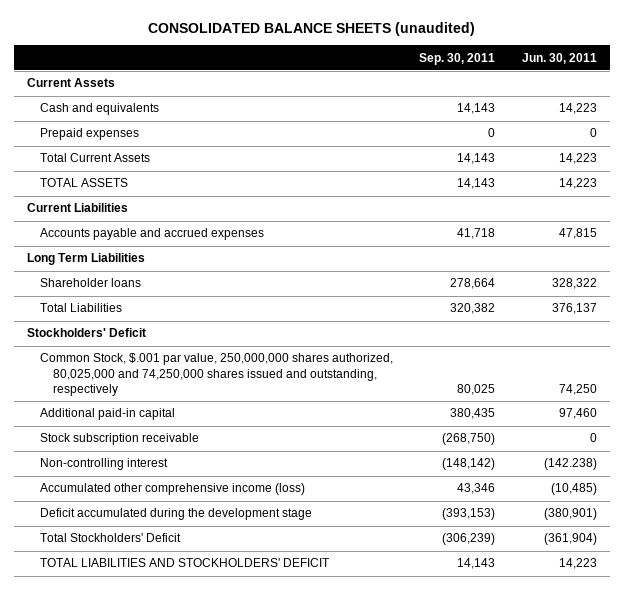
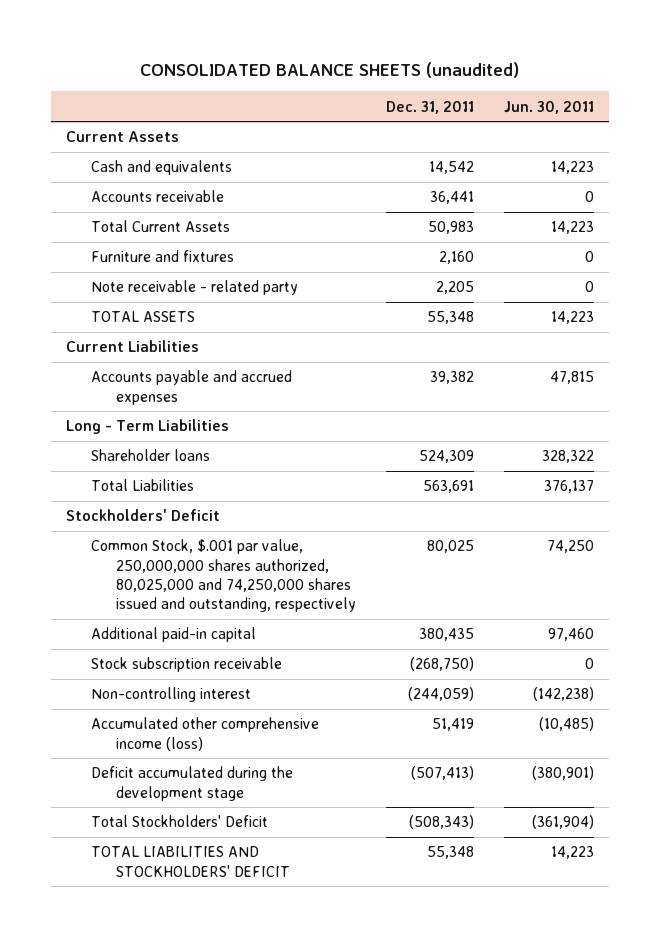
[419,52,496,65] Sep. 30, 2011 -> none
none -> [386,100,475,114] Dec. 31, 2011
[40,128,140,141] Prepaid expenses -> none
none -> [91,190,225,203] Accounts receivable
none -> [91,250,235,263] Furniture and fixtures
none -> [91,280,299,296] Note receivable - related party
[27,253,146,266] Long Term Liabilities -> [66,419,230,435] Long - Term Liabilities
[543,458,597,471] (142.238) -> [533,687,595,702] (142,238)

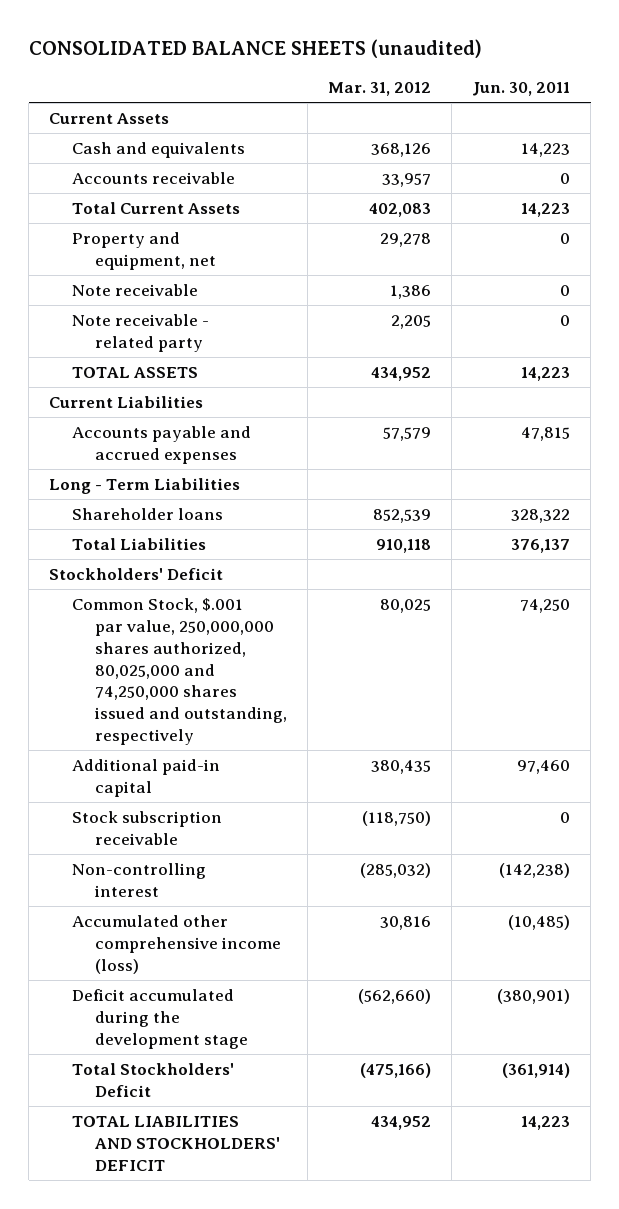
[386,100,475,114] Dec. 31, 2011 -> none
none -> [327,82,431,97] Mar. 31, 2012
[91,250,235,263] Furniture and fixtures -> [71,231,216,270] Property and equipment, net
none -> [71,283,198,296] Note receivable
[532,815,595,830] (361,904) -> [502,1062,571,1078] (361,914)

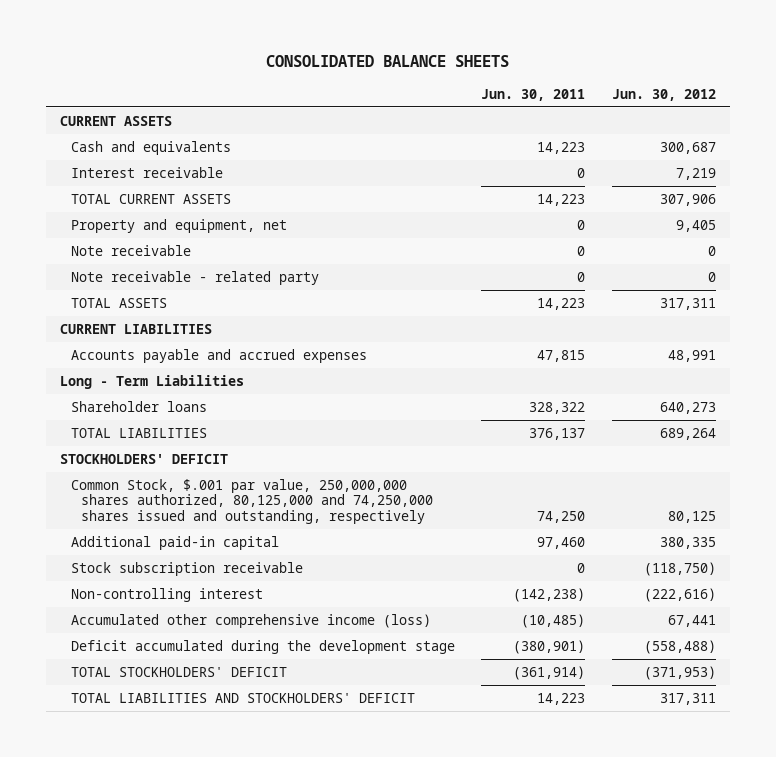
[28,39,482,59] CONSOLIDATED BALANCE SHEETS (unaudited) -> [266,55,510,68] CONSOLIDATED BALANCE SHEETS
[327,82,431,97] Mar. 31, 2012 -> none
none -> [612,88,717,101] Jun. 30, 2012
[49,112,170,124] Current Assets -> [59,115,172,126] CURRENT ASSETS
[71,171,235,184] Accounts receivable -> none
none -> [70,166,223,178] Interest receivable
[71,201,240,214] Total Current Assets -> [70,193,231,204] TOTAL CURRENT ASSETS
[49,395,204,408] Current Liabilities -> [59,323,212,334] CURRENT LIABILITIES
[71,537,206,550] Total Liabilities -> [70,427,207,438] TOTAL LIABILITIES
[49,567,224,580] Stockholders' Deficit -> [59,453,228,464] STOCKHOLDERS' DEFICIT
[71,597,287,746] Common Stock, $.001 par value, 250,000,000 shares authorized, 80,025,000 and 74,250,000 shares issued and outstanding, respectively -> [70,478,434,525] Common Stock, $.001 par value, 250,000,000 shares authorized, 80,125,000 and 74,250,000 shares issued and outstanding, respectively
[71,1062,234,1097] Total Stockholders' Deficit -> [70,666,287,677] TOTAL STOCKHOLDERS' DEFICIT

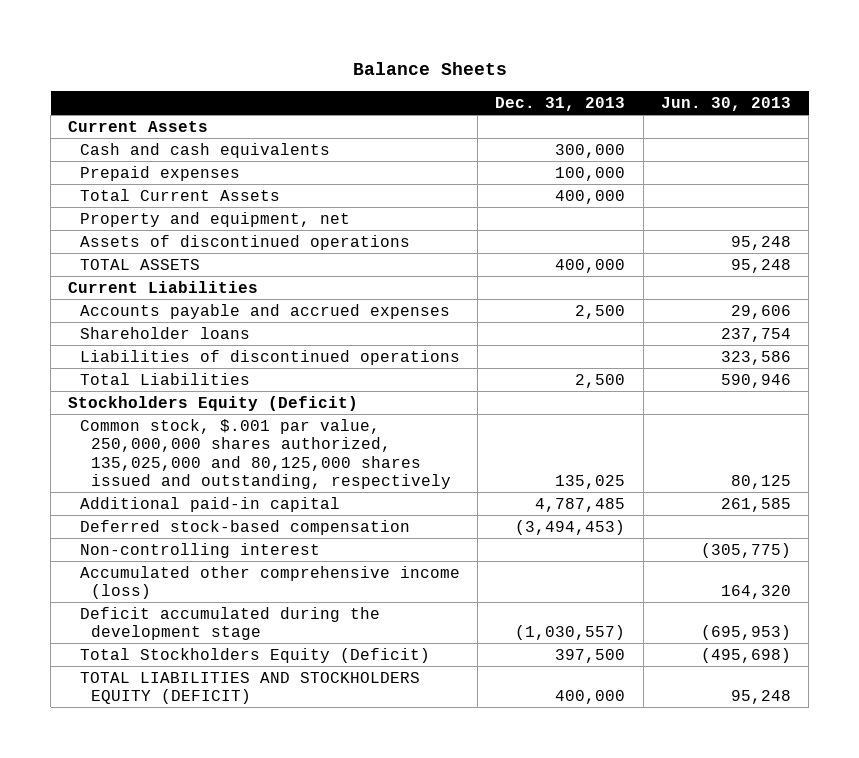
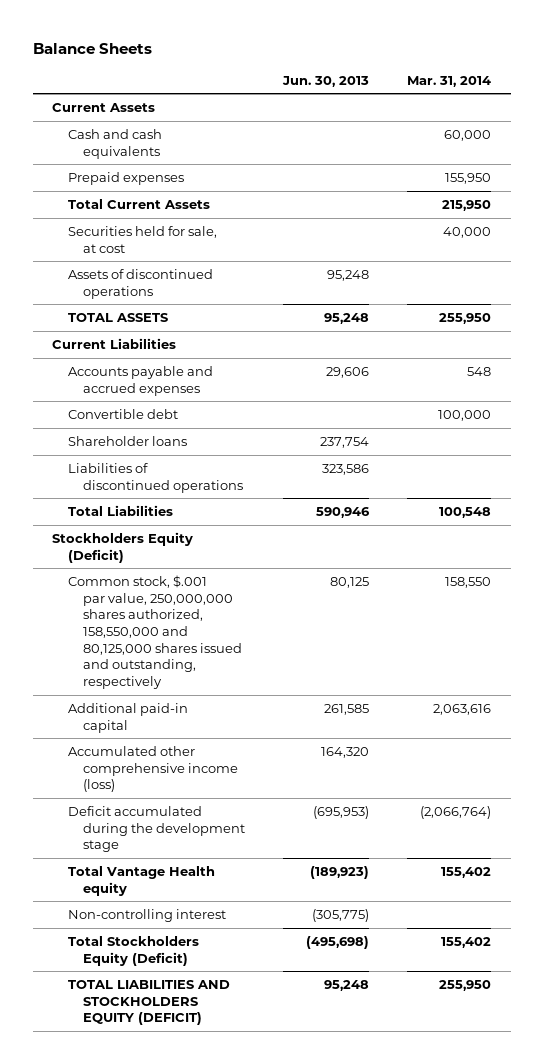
[495,96,626,111] Dec. 31, 2013 -> none
none -> [407,75,492,87] Mar. 31, 2014
[79,211,350,227] Property and equipment, net -> none
none -> [67,225,217,253] Securities held for sale, at cost
none -> [67,408,178,419] Convertible debt
[79,418,452,489] Common stock, $.001 par value, 250,000,000 shares authorized, 135,025,000 and 80,125,000 shares issued and outstanding, respectively -> [67,574,242,690] Common stock, $.001 par value, 250,000,000 shares authorized, 158,550,000 and 80,125,000 shares issued and outstanding, respectively
[79,519,410,535] Deferred stock-based compensation -> none
none -> [67,865,215,896] Total Vantage Health equity
[79,542,320,558] Non-controlling interest -> [67,908,226,922] Non-controlling interest

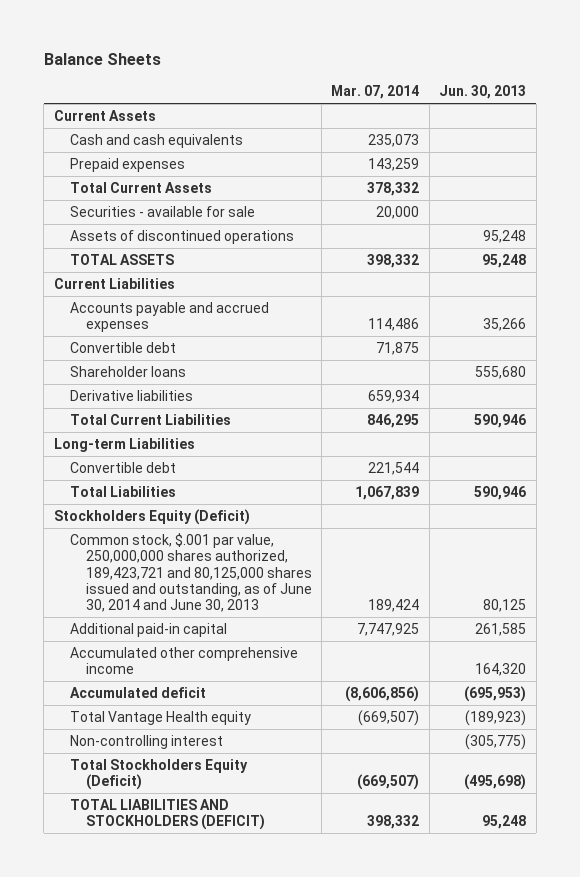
[407,75,492,87] Mar. 31, 2014 -> none
none -> [331,85,420,100] Mar. 07, 2014
[67,225,217,253] Securities held for sale, at cost -> [69,205,255,217] Securities - available for sale
[326,366,370,378] 29,606 -> [483,318,527,332] 35,266
[67,462,243,493] Liabilities of discontinued operations -> none
[320,436,370,448] 237,754 -> [475,365,527,379] 555,680
none -> [69,389,193,401] Derivative liabilities
none -> [69,413,231,425] Total Current Liabilities
none -> [53,437,195,452] Long-term Liabilities
none -> [69,461,176,473] Convertible debt
[67,574,242,690] Common stock, $.001 par value, 250,000,000 shares authorized, 158,550,000 and 80,125,000 shares issued and outstanding, respectively -> [69,532,312,613] Common stock, $.001 par value, 250,000,000 shares authorized, 189,423,721 and 80,125,000 shares issued and outstanding, as of June 30, 2014 and June 30, 2013
[67,745,238,793] Accumulated other comprehensive income (loss) -> [69,646,298,675] Accumulated other comprehensive income
[67,805,245,853] Deficit accumulated during the development stage -> [69,686,206,698] Accumulated deficit
[67,979,230,1026] TOTAL LIABILITIES AND STOCKHOLDERS EQUITY (DEFICIT) -> [69,798,265,831] TOTAL LIABILITIES AND STOCKHOLDERS (DEFICIT)

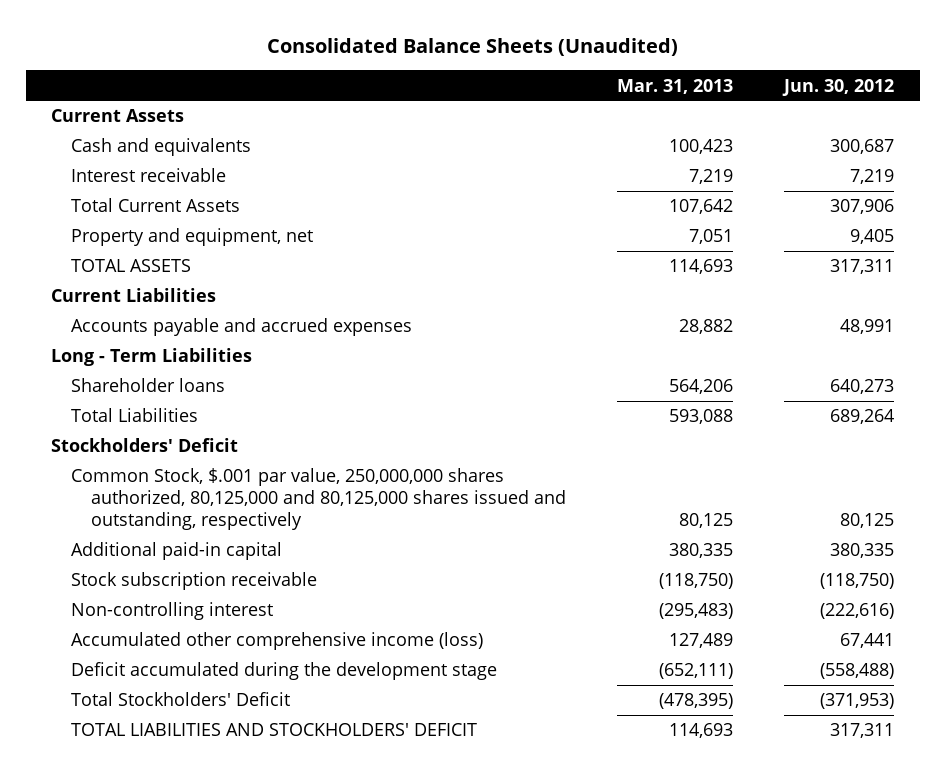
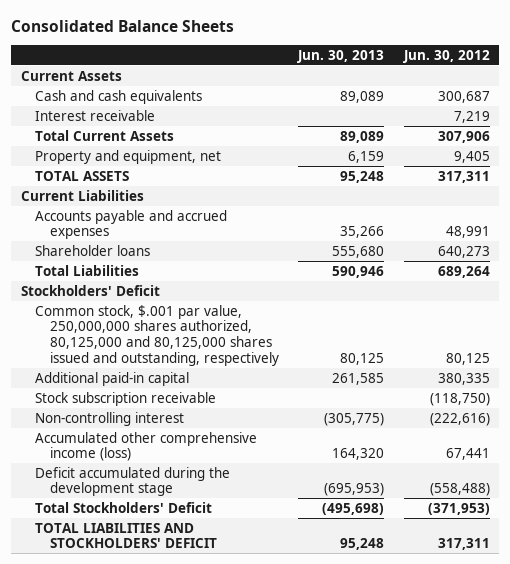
[266,37,678,56] Consolidated Balance Sheets (Unaudited) -> [11,19,235,32] Consolidated Balance Sheets
[617,78,734,94] Mar. 31, 2013 -> none
none -> [297,49,385,63] Jun. 30, 2013
[71,138,252,157] Cash and equivalents -> [35,89,203,104] Cash and cash equivalents
[51,348,253,367] Long - Term Liabilities -> none
[71,468,567,530] Common Stock, $.001 par value, 250,000,000 shares authorized, 80,125,000 and 80,125,000 shares issued and outstanding, respectively -> [35,304,279,366] Common stock, $.001 par value, 250,000,000 shares authorized, 80,125,000 and 80,125,000 shares issued and outstanding, respectively

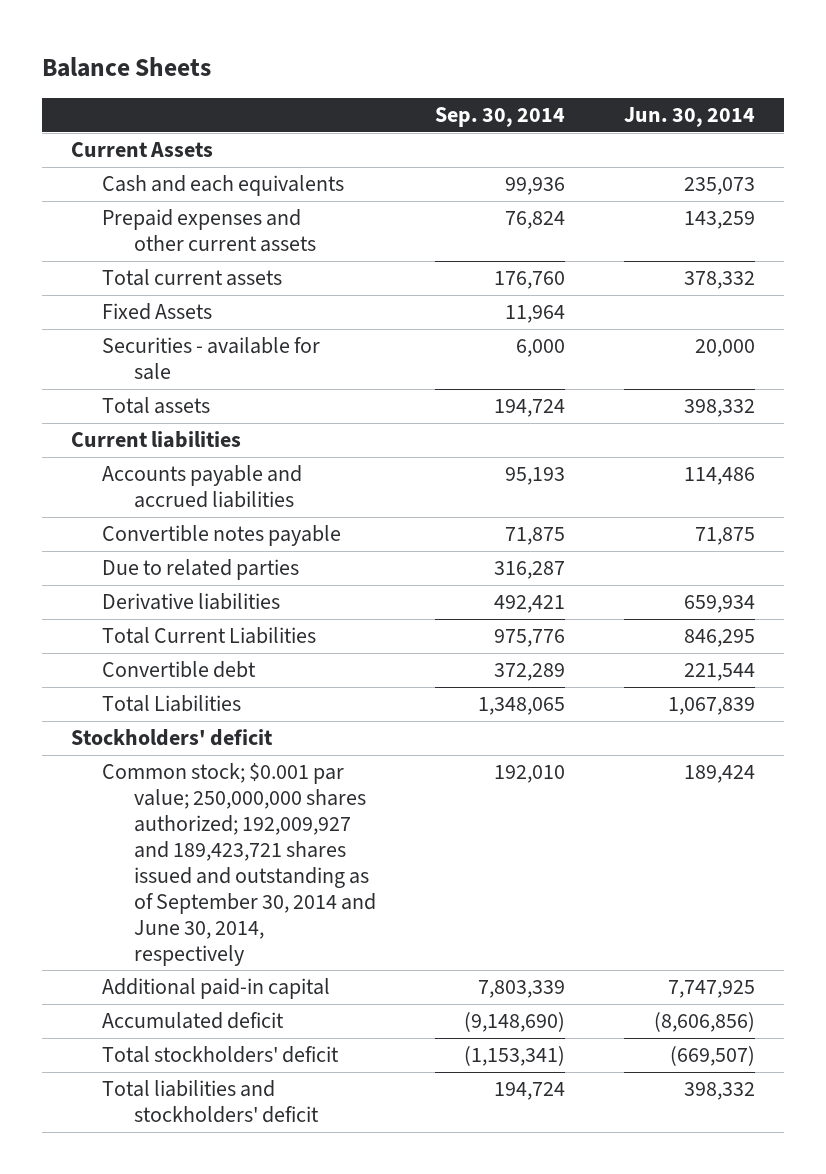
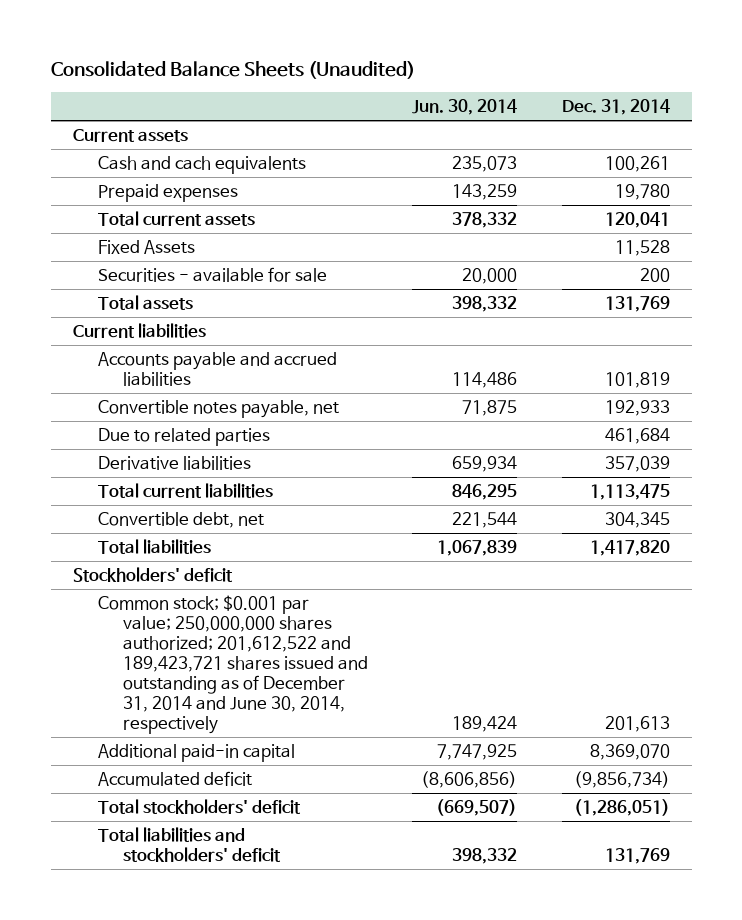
[41,56,211,77] Balance Sheets -> [50,61,415,80] Consolidated Balance Sheets (Unaudited)
[434,107,565,128] Sep. 30, 2014 -> none
none -> [561,99,670,116] Dec. 31, 2014
[71,142,214,158] Current Assets -> [72,128,188,142] Current assets
[102,175,345,197] Cash and each equivalents -> [97,155,306,174] Cash and cach equivalents
[102,209,316,253] Prepaid expenses and other current assets -> [97,183,238,202] Prepaid expenses
[102,525,342,547] Convertible notes payable -> [97,399,339,418] Convertible notes payable, net
[102,627,317,645] Total Current Liabilities -> [97,482,273,498] Total current liabilities
[102,661,257,679] Convertible debt -> [97,511,264,528] Convertible debt, net
[102,695,242,713] Total Liabilities -> [97,538,211,554] Total liabilities
[102,763,376,966] Common stock; $0.001 par value; 250,000,000 shares authorized; 192,009,927 and 189,423,721 shares issued and outstanding as of September 30, 2014 and June 30, 2014, respectively -> [97,594,368,734] Common stock; $0.001 par value; 250,000,000 shares authorized; 201,612,522 and 189,423,721 shares issued and outstanding as of December 31, 2014 and June 30, 2014, respectively

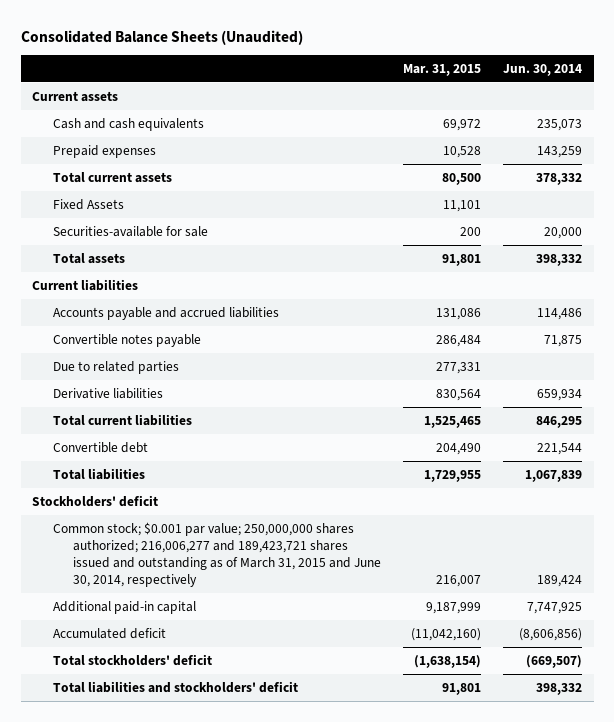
[561,99,670,116] Dec. 31, 2014 -> none
none -> [403,63,482,76] Mar. 31, 2015
[97,155,306,174] Cash and cach equivalents -> [52,117,204,131] Cash and cash equivalents
[97,266,327,282] Securities - available for sale -> [52,225,208,237] Securities-available for sale
[97,399,339,418] Convertible notes payable, net -> [52,333,201,347] Convertible notes payable
[97,511,264,528] Convertible debt, net -> [52,441,148,453] Convertible debt
[97,594,368,734] Common stock; $0.001 par value; 250,000,000 shares authorized; 201,612,522 and 189,423,721 shares issued and outstanding as of December 31, 2014 and June 30, 2014, respectively -> [52,521,382,588] Common stock; $0.001 par value; 250,000,000 shares authorized; 216,006,277 and 189,423,721 shares issued and outstanding as of March 31, 2015 and June 30, 2014, respectively

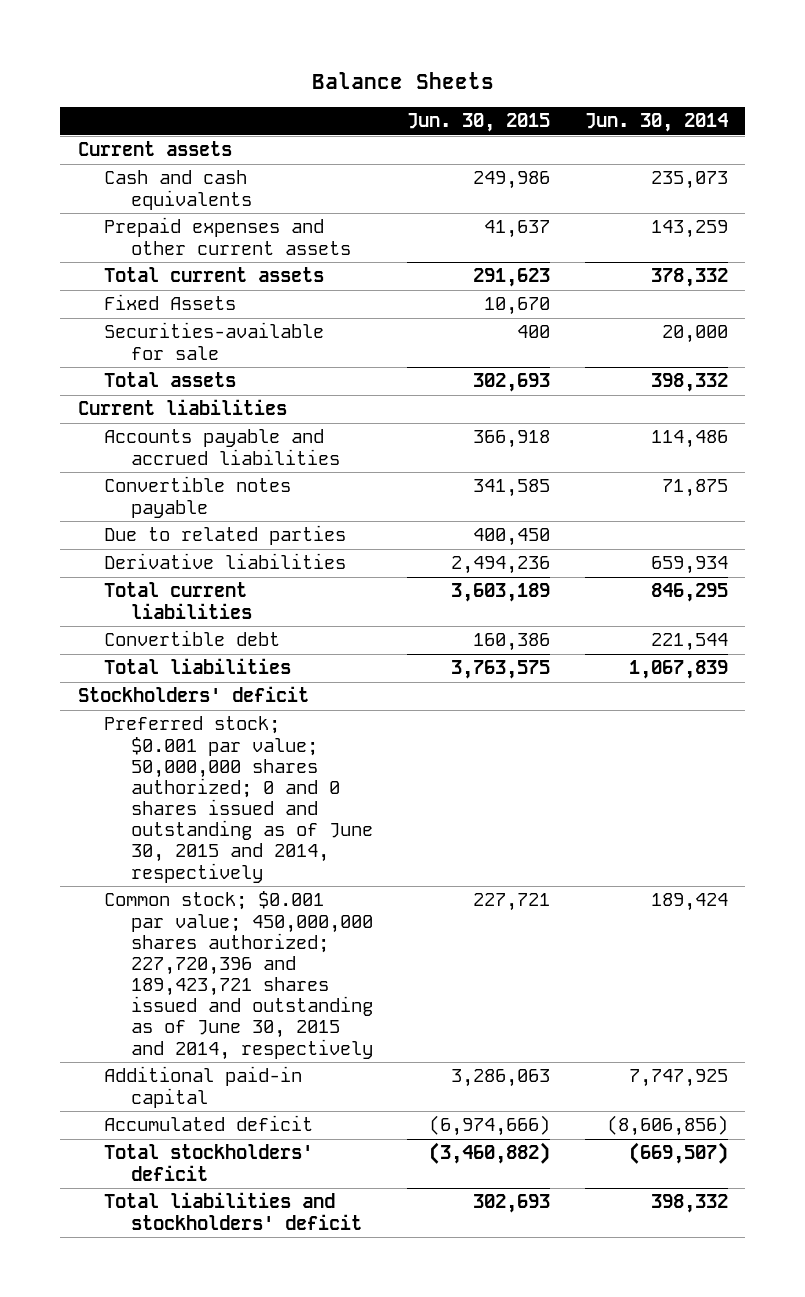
[20,29,303,45] Consolidated Balance Sheets (Unaudited) -> [311,71,494,89] Balance Sheets
[403,63,482,76] Mar. 31, 2015 -> none
none -> [407,113,551,133] Jun. 30, 2015
[52,144,156,158] Prepaid expenses -> [104,217,351,255] Prepaid expenses and other current assets
none -> [104,716,373,883] Preferred stock; $0.001 par value; 50,000,000 shares authorized; 0 and 0 shares issued and outstanding as of June 30, 2015 and 2014, respectively
[52,521,382,588] Common stock; $0.001 par value; 250,000,000 shares authorized; 216,006,277 and 189,423,721 shares issued and outstanding as of March 31, 2015 and June 30, 2014, respectively -> [104,891,373,1060] Common stock; $0.001 par value; 450,000,000 shares authorized; 227,720,396 and 189,423,721 shares issued and outstanding as of June 30, 2015 and 2014, respectively

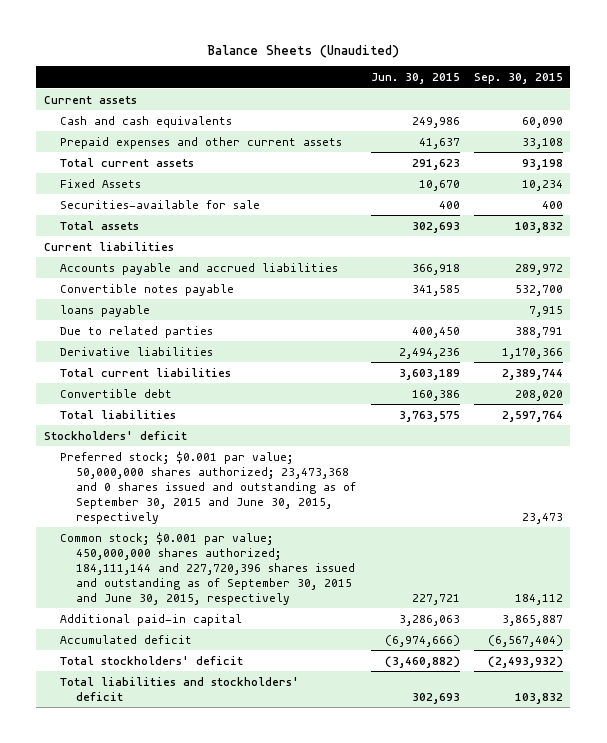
[311,71,494,89] Balance Sheets -> [207,44,400,58] Balance Sheets (Unaudited)
[584,113,728,133] Jun. 30, 2014 -> none
none -> [474,73,564,85] Sep. 30, 2015
none -> [59,304,150,317] loans payable
[104,716,373,883] Preferred stock; $0.001 par value; 50,000,000 shares authorized; 0 and 0 shares issued and outstanding as of June 30, 2015 and 2014, respectively -> [59,450,357,524] Preferred stock; $0.001 par value; 50,000,000 shares authorized; 23,473,368 and 0 shares issued and outstanding as of September 30, 2015 and June 30, 2015, respectively
[104,891,373,1060] Common stock; $0.001 par value; 450,000,000 shares authorized; 227,720,396 and 189,423,721 shares issued and outstanding as of June 30, 2015 and 2014, respectively -> [59,531,356,605] Common stock; $0.001 par value; 450,000,000 shares authorized; 184,111,144 and 227,720,396 shares issued and outstanding as of September 30, 2015 and June 30, 2015, respectively

